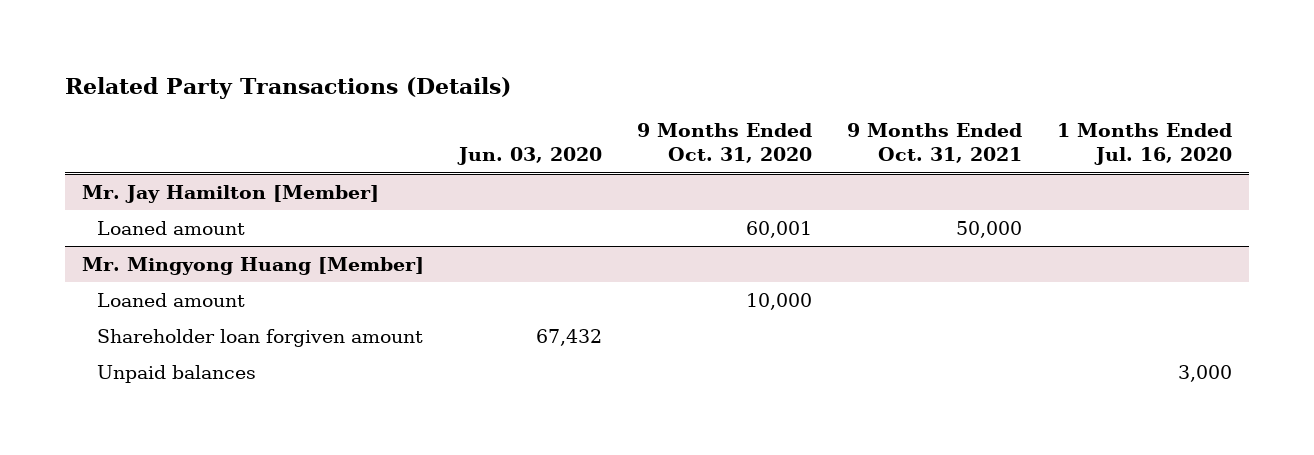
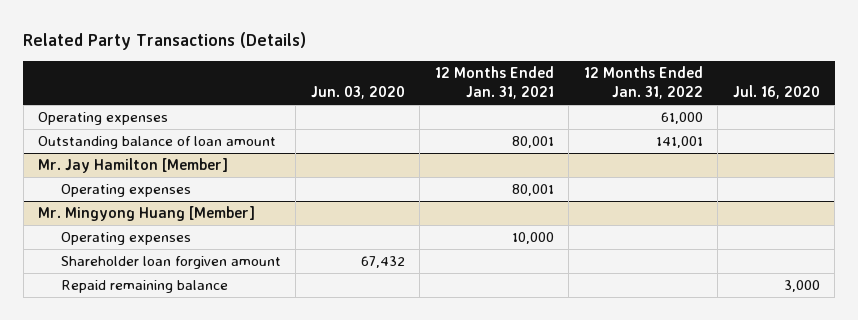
[637,123,813,164] 9 Months Ended Oct. 31, 2020 -> none
[846,123,1022,164] 9 Months Ended Oct. 31, 2021 -> none
[1056,123,1232,166] 1 Months Ended Jul. 16, 2020 -> none
none -> [434,66,554,100] 12 Months Ended Jan. 31, 2021
none -> [583,66,703,100] 12 Months Ended Jan. 31, 2022
none -> [732,85,820,100] Jul. 16, 2020
none -> [38,112,169,126] Operating expenses
none -> [38,136,277,150] Outstanding balance of loan amount
[97,220,246,235] Loaned amount -> [60,184,191,198] Operating expenses
[97,292,246,307] Loaned amount -> [60,232,191,246] Operating expenses
[97,364,257,383] Unpaid balances -> [60,280,228,294] Repaid remaining balance

